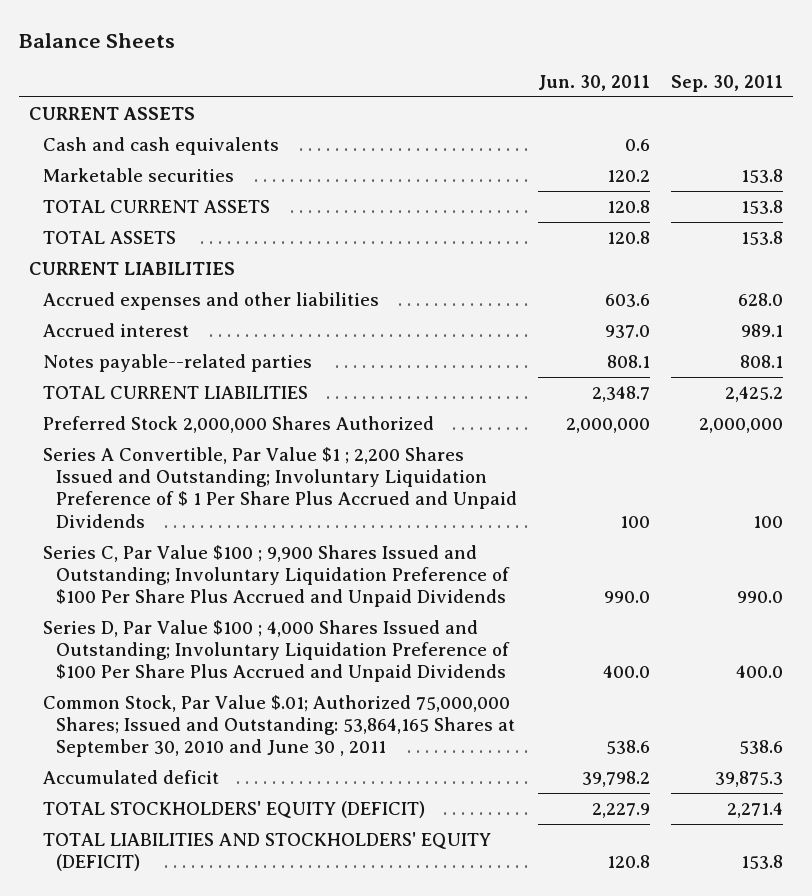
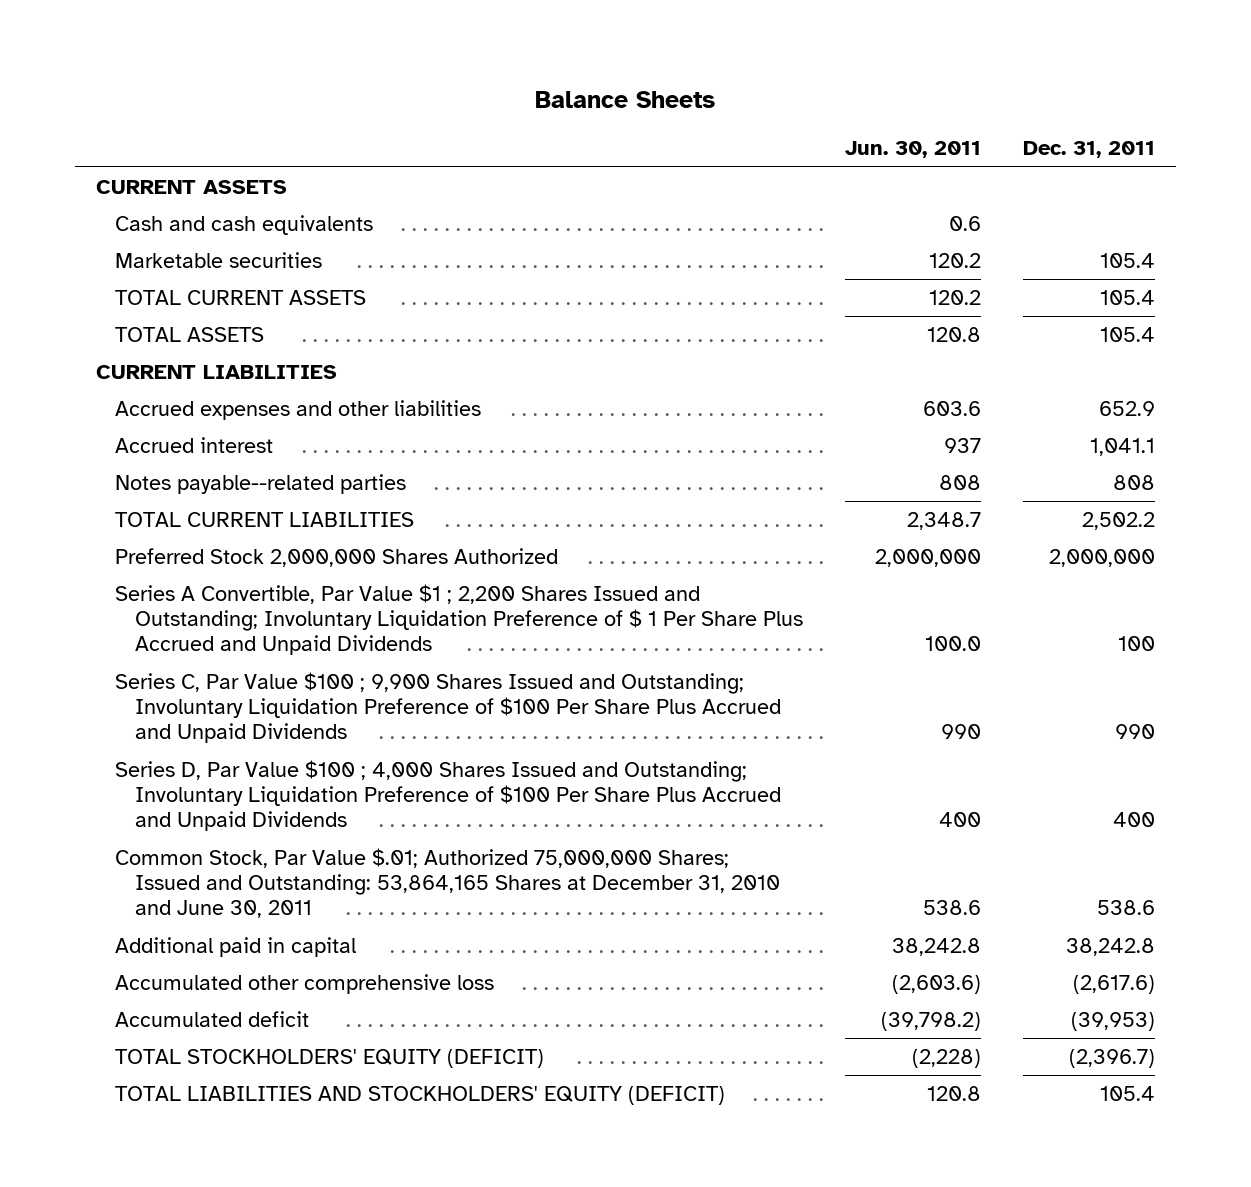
[670,74,783,92] Sep. 30, 2011 -> none
none -> [1023,141,1156,159] Dec. 31, 2011
[607,199,651,213] 120.8 -> [928,289,981,305] 120.2
[605,324,651,338] 937.0 -> [943,437,981,453] 937
[607,354,651,368] 808.1 -> [938,474,981,490] 808
[620,515,651,528] 100 -> [924,636,981,652] 100.0
[604,591,651,604] 990.0 -> [940,724,981,740] 990
[603,665,651,679] 400.0 -> [938,812,981,828] 400
[42,694,516,758] Common Stock, Par Value $.01; Authorized 75,000,000 Shares; Issued and Outstanding: 53,864,165 Shares at September 30, 2010 and June 30 , 2011 -> [115,847,780,919] Common Stock, Par Value $.01; Authorized 75,000,000 Shares; Issued and Outstanding: 53,864,165 Shares at December 31, 2010 and June 30, 2011
none -> [115,936,357,957] Additional paid in capital
none -> [115,973,495,994] Accumulated other comprehensive loss
[582,770,651,787] 39,798.2 -> [880,1011,981,1031] (39,798.2)
[592,802,651,818] 2,227.9 -> [911,1048,981,1068] (2,228)

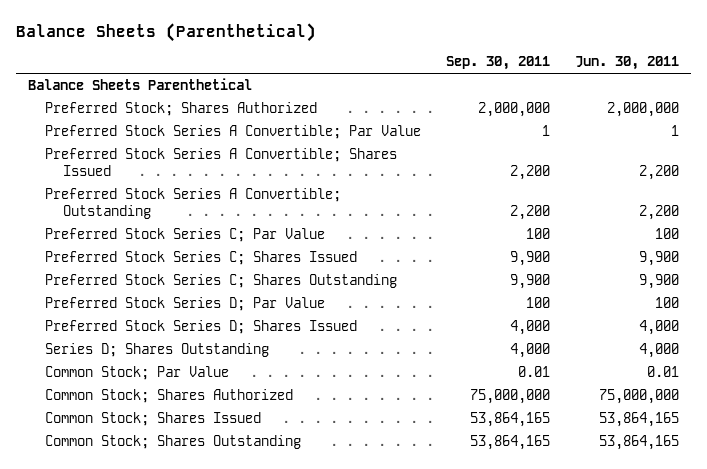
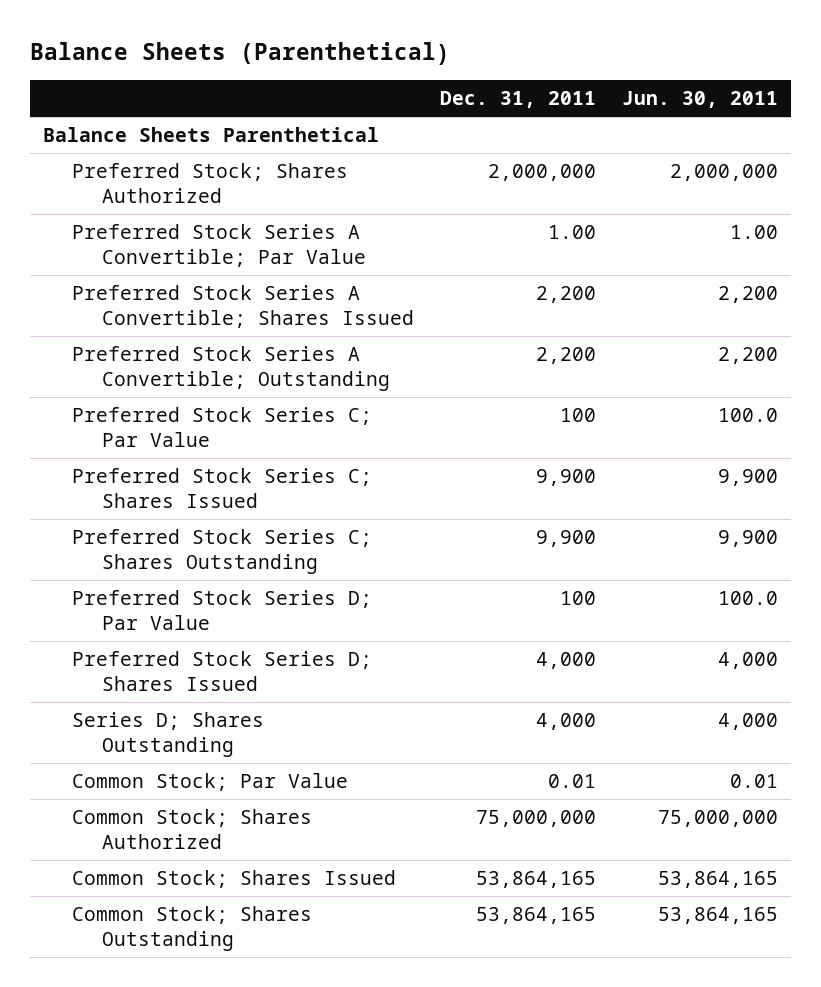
[445,56,550,71] Sep. 30, 2011 -> none
none -> [439,91,596,109] Dec. 31, 2011
[670,125,679,137] 1 -> [729,225,778,240] 1.00
[654,228,679,240] 100 -> [717,408,778,423] 100.0
[654,297,679,309] 100 -> [717,591,778,606] 100.0

